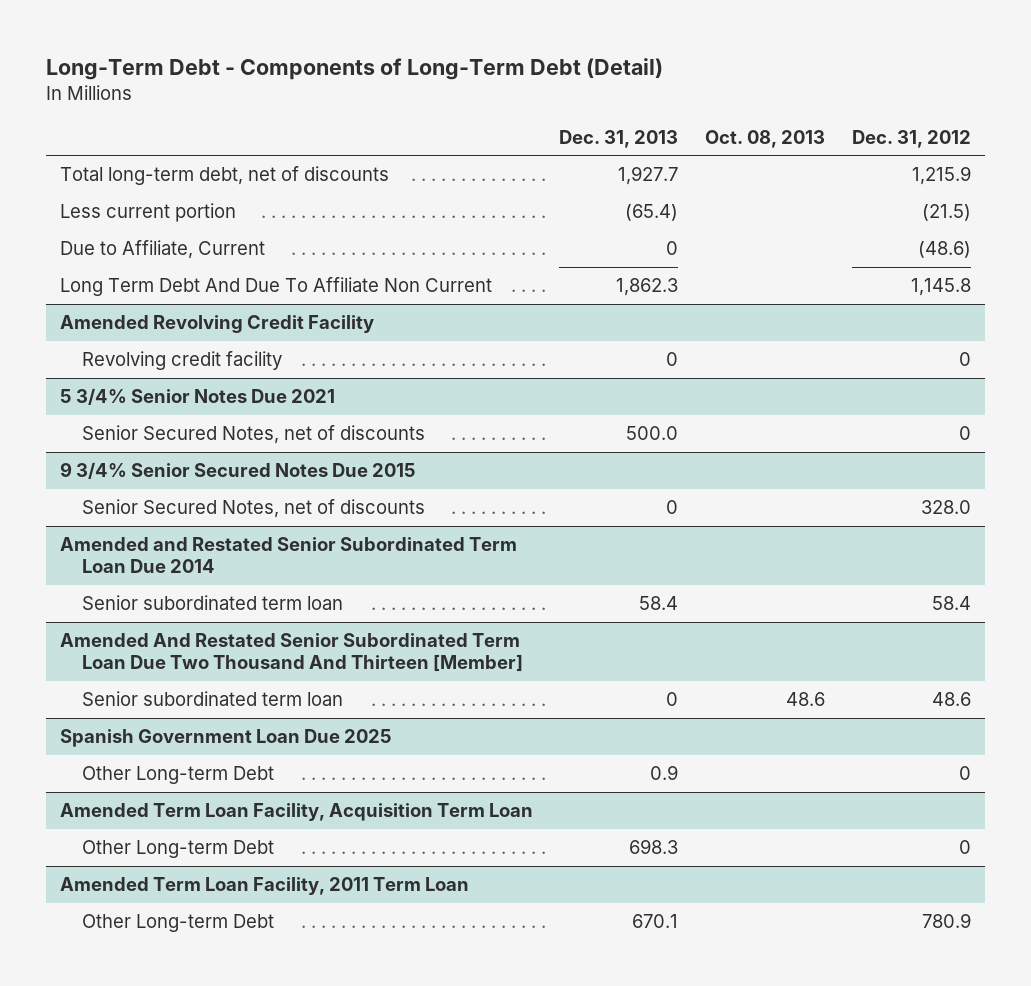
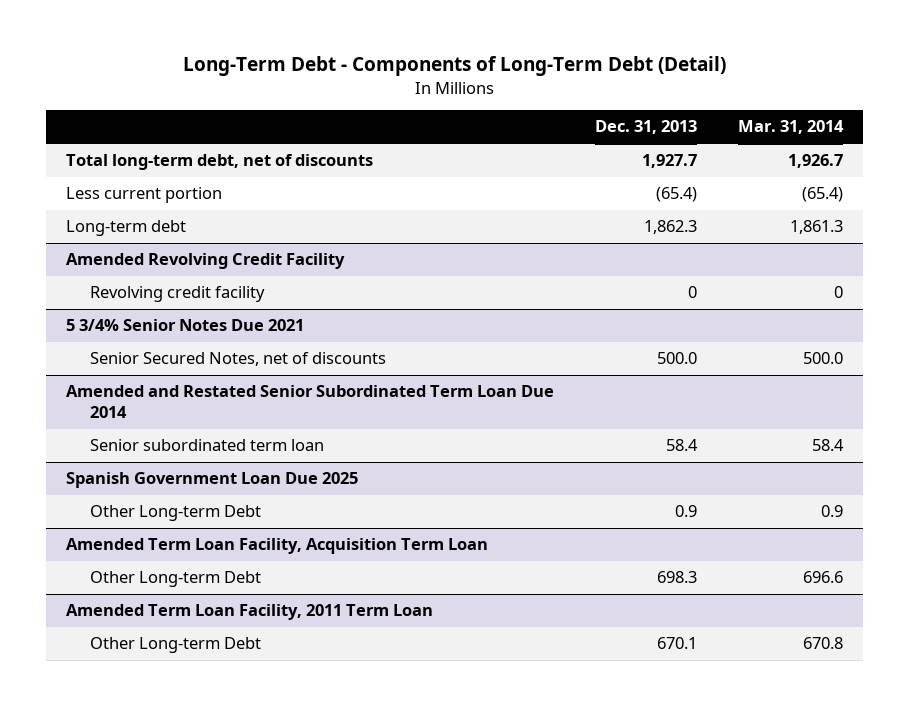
[705,129,826,148] Oct. 08, 2013 -> none
[852,129,972,148] Dec. 31, 2012 -> none
none -> [737,120,844,135] Mar. 31, 2014
[59,240,265,260] Due to Affiliate, Current -> none
[59,277,492,297] Long Term Debt And Due To Affiliate Non Current -> [66,220,187,237] Long-term debt
[59,462,416,480] 9 3/4% Senior Secured Notes Due 2015 -> none
[81,499,425,519] Senior Secured Notes, net of discounts -> none
[59,633,523,673] Amended And Restated Senior Subordinated Term Loan Due Two Thousand And Thirteen [Member] -> none
[81,691,343,707] Senior subordinated term loan -> none

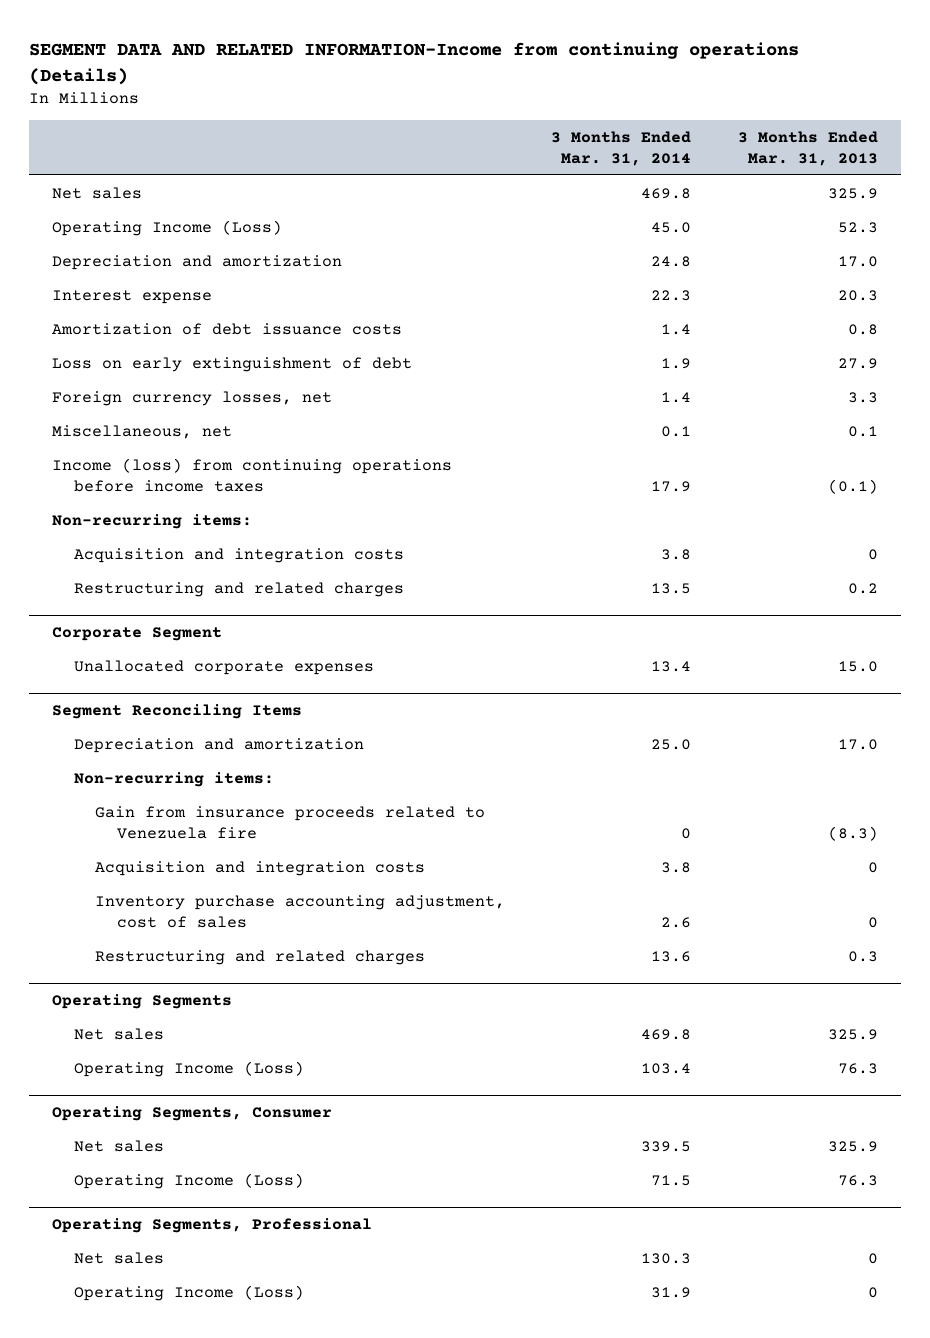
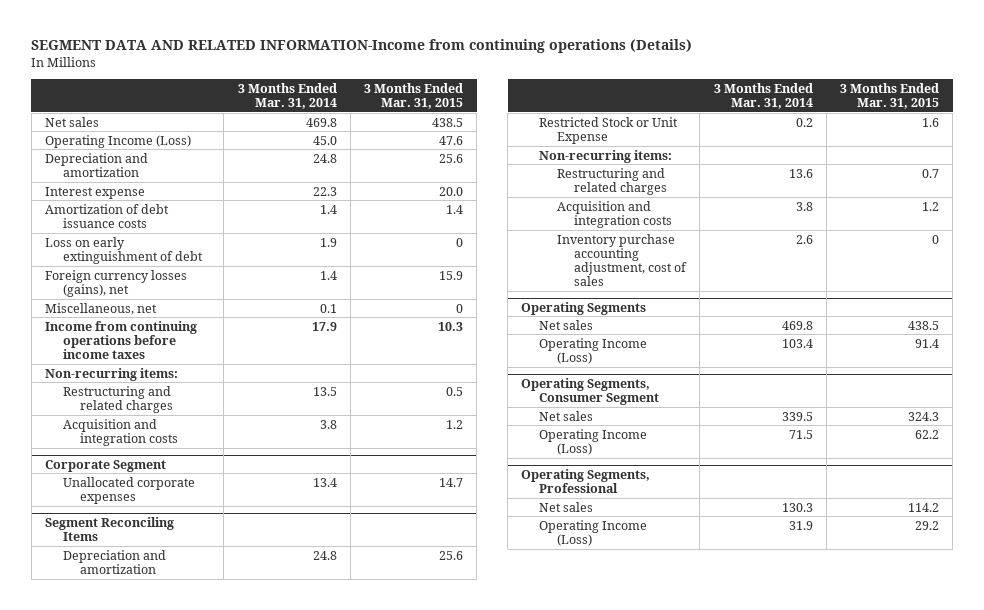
[737,130,878,167] 3 Months Ended Mar. 31, 2013 -> none
none -> [364,82,464,110] 3 Months Ended Mar. 31, 2015
[52,390,333,406] Foreign currency losses, net -> [45,269,188,297] Foreign currency losses (gains), net
[52,457,453,493] Income (loss) from continuing operations before income taxes -> [45,320,198,360] Income from continuing operations before income taxes
[73,547,404,563] Acquisition and integration costs -> [62,418,179,446] Acquisition and integration costs
[651,738,692,750] 25.0 -> [312,550,337,560] 24.8
none -> [538,116,678,144] Restricted Stock or Unit Expense
[95,805,486,840] Gain from insurance proceeds related to Venezuela fire -> none
[95,949,426,965] Restructuring and related charges -> [556,167,668,195] Restructuring and related charges
[52,1106,333,1122] Operating Segments, Consumer -> [521,377,659,405] Operating Segments, Consumer Segment

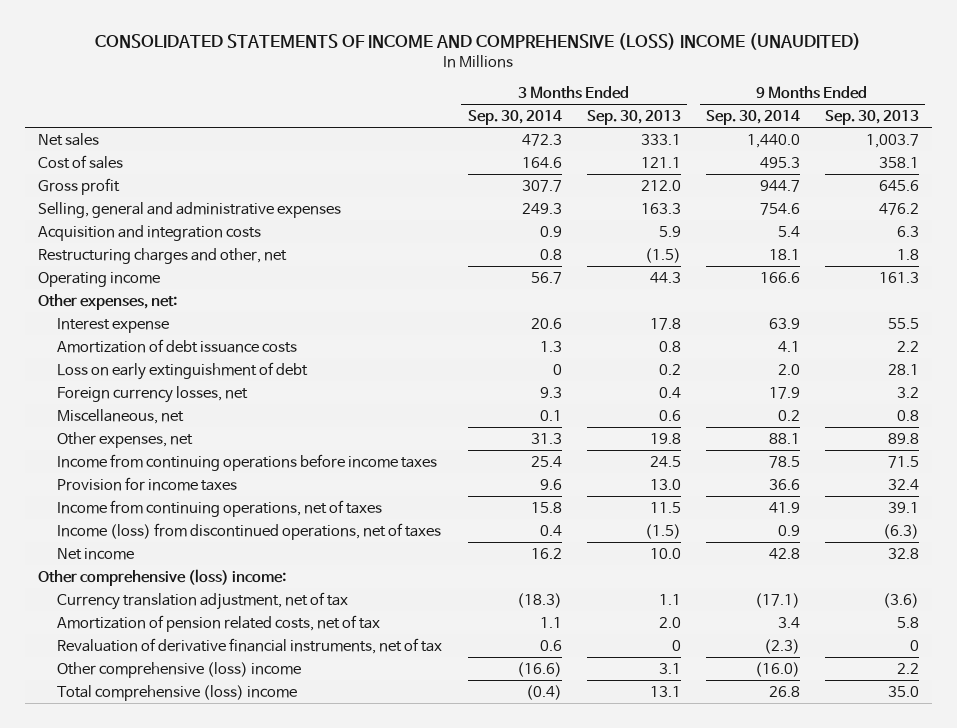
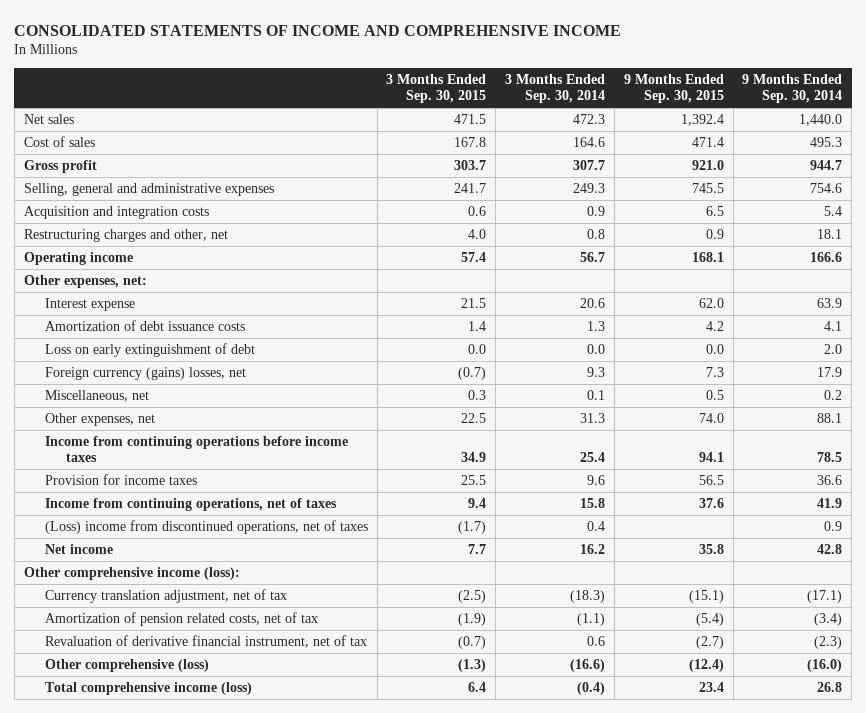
[95,33,862,51] CONSOLIDATED STATEMENTS OF INCOME AND COMPREHENSIVE (LOSS) INCOME (UNAUDITED) -> [14,24,622,36] CONSOLIDATED STATEMENTS OF INCOME AND COMPREHENSIVE INCOME
[586,109,681,125] Sep. 30, 2013 -> none
[825,109,920,125] Sep. 30, 2013 -> none
none -> [386,74,487,104] 3 Months Ended Sep. 30, 2015
none -> [623,74,724,104] 9 Months Ended Sep. 30, 2015
[552,363,562,375] 0 -> [587,344,606,355] 0.0
[57,385,249,403] Foreign currency losses, net -> [44,367,246,381] Foreign currency (gains) losses, net
[57,522,442,540] Income (loss) from discontinued operations, net of taxes -> [44,520,368,535] (Loss) income from discontinued operations, net of taxes
[37,568,286,586] Other comprehensive (loss) income: -> [23,567,240,581] Other comprehensive income (loss):
[539,616,562,628] 1.1 -> [577,613,606,627] (1.1)
[777,616,800,628] 3.4 -> [814,613,843,627] (3.4)
[57,637,443,654] Revaluation of derivative financial instruments, net of tax -> [44,635,367,649] Revaluation of derivative financial instrument, net of tax
[57,661,302,678] Other comprehensive (loss) income -> [44,659,209,673] Other comprehensive (loss)
[57,684,298,701] Total comprehensive (loss) income -> [44,682,252,696] Total comprehensive income (loss)

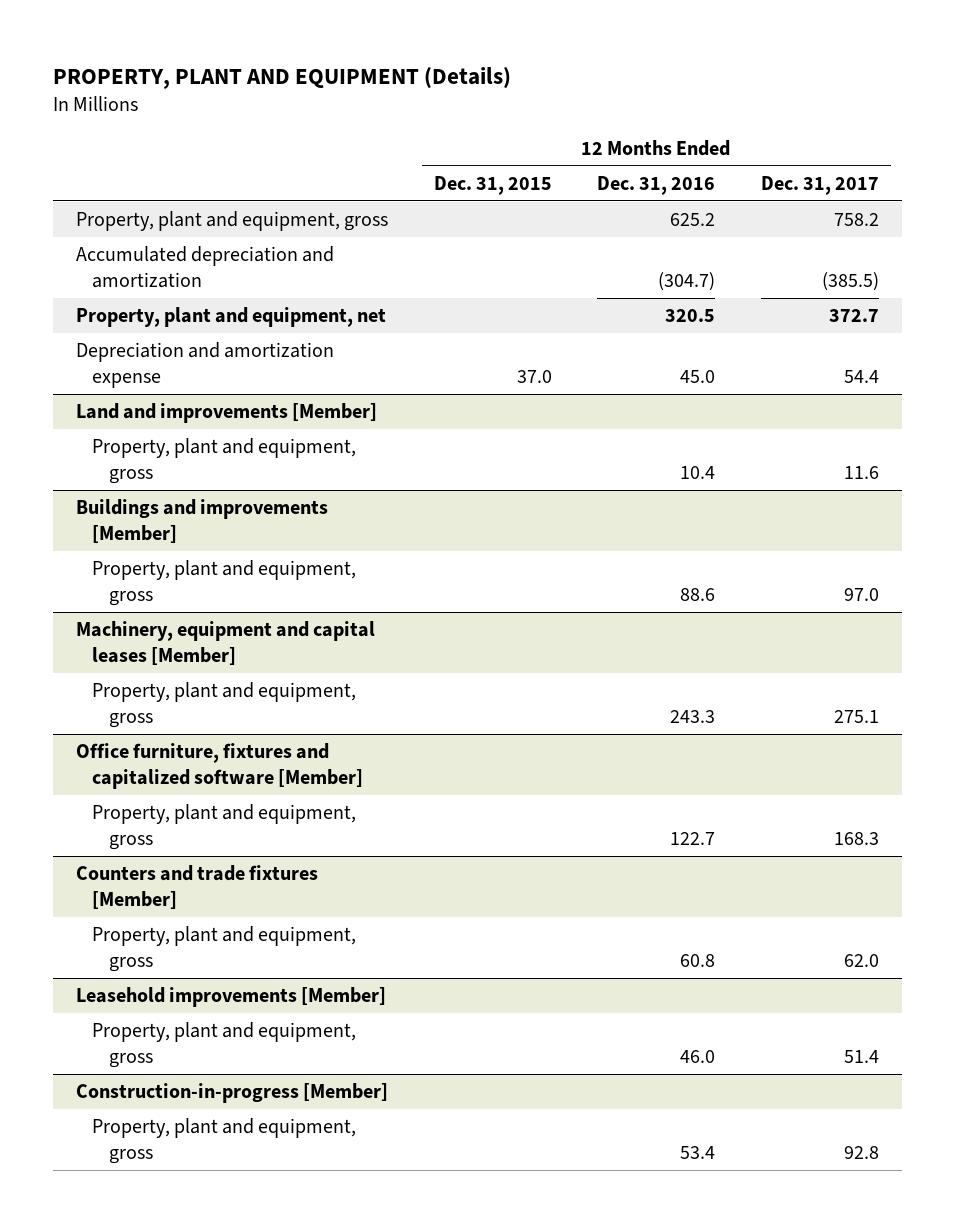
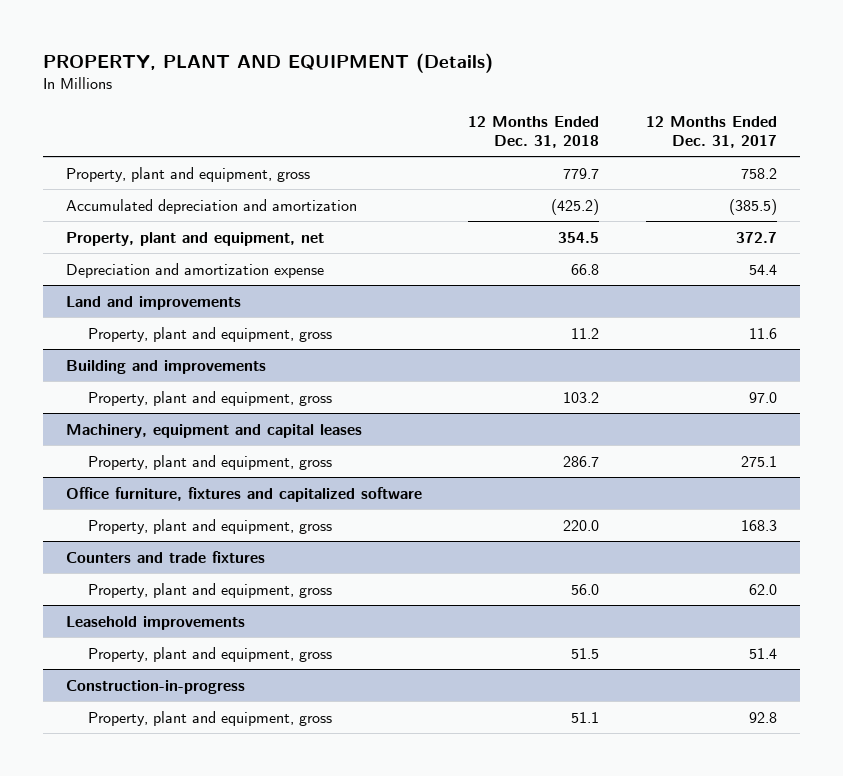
[433,175,552,195] Dec. 31, 2015 -> none
[597,175,716,195] Dec. 31, 2016 -> none
none -> [468,115,600,149] 12 Months Ended Dec. 31, 2018
[75,403,377,424] Land and improvements [Member] -> [66,295,242,310] Land and improvements
[75,499,328,543] Buildings and improvements [Member] -> [66,359,267,374] Building and improvements
[75,621,375,665] Machinery, equipment and capital leases [Member] -> [66,423,363,438] Machinery, equipment and capital leases
[75,743,364,789] Office furniture, fixtures and capitalized software [Member] -> [66,486,423,502] Office furniture, fixtures and capitalized software
[75,865,318,909] Counters and trade fixtures [Member] -> [66,550,266,563] Counters and trade fixtures
[75,987,386,1008] Leasehold improvements [Member] -> [66,615,246,630] Leasehold improvements
[75,1083,388,1104] Construction-in-progress [Member] -> [66,679,246,694] Construction-in-progress

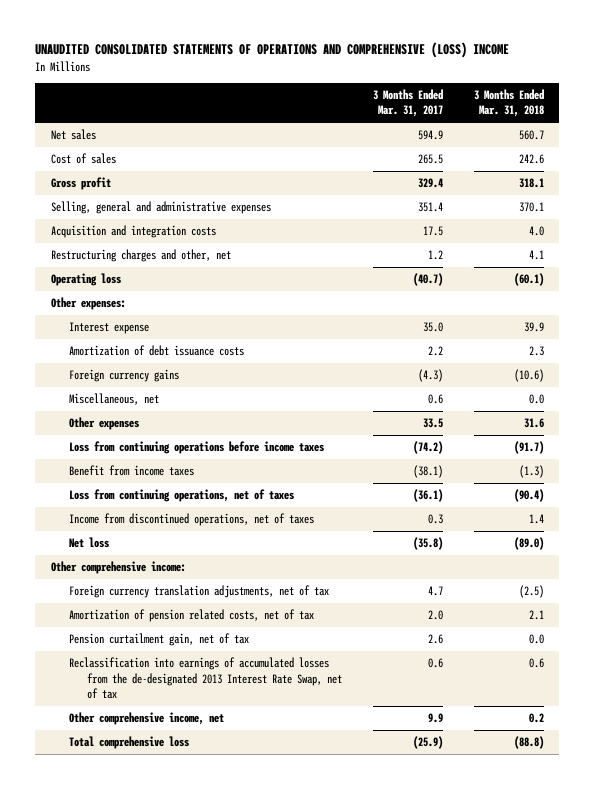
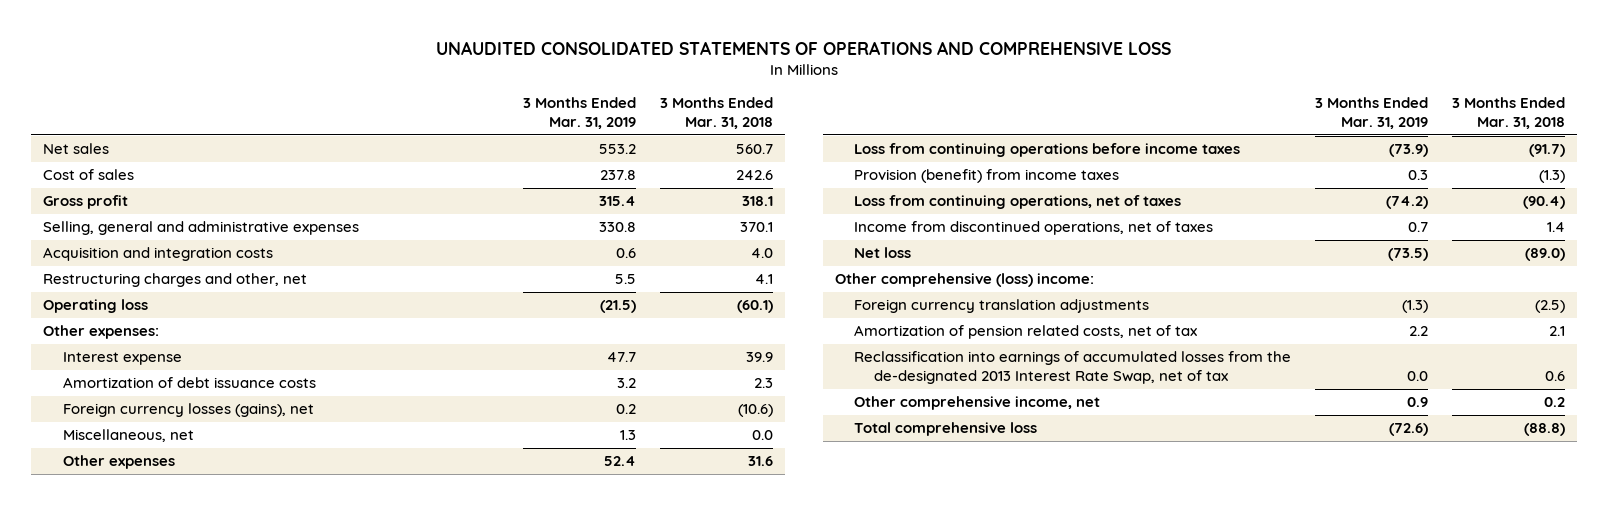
[35,42,510,59] UNAUDITED CONSOLIDATED STATEMENTS OF OPERATIONS AND COMPREHENSIVE (LOSS) INCOME -> [436,40,1172,55] UNAUDITED CONSOLIDATED STATEMENTS OF OPERATIONS AND COMPREHENSIVE LOSS
[372,89,443,118] 3 Months Ended Mar. 31, 2017 -> none
none -> [523,97,637,129] 3 Months Ended Mar. 31, 2019
[68,369,179,383] Foreign currency gains -> [62,403,314,418] Foreign currency losses (gains), net
[68,465,194,477] Benefit from income taxes -> [854,169,1120,184] Provision (benefit) from income taxes
[50,561,186,575] Other comprehensive income: -> [834,273,1094,288] Other comprehensive (loss) income:
[68,585,329,599] Foreign currency translation adjustments, net of tax -> [854,299,1150,314] Foreign currency translation adjustments
[68,633,249,647] Pension curtailment gain, net of tax -> none

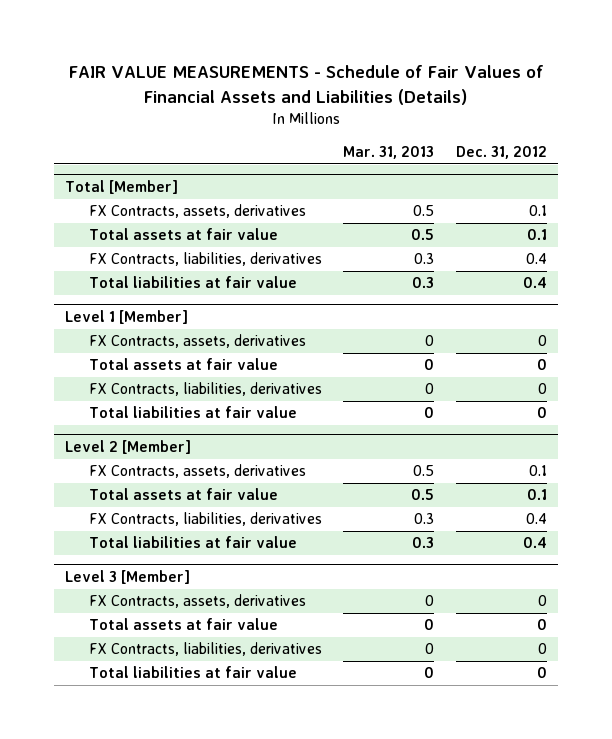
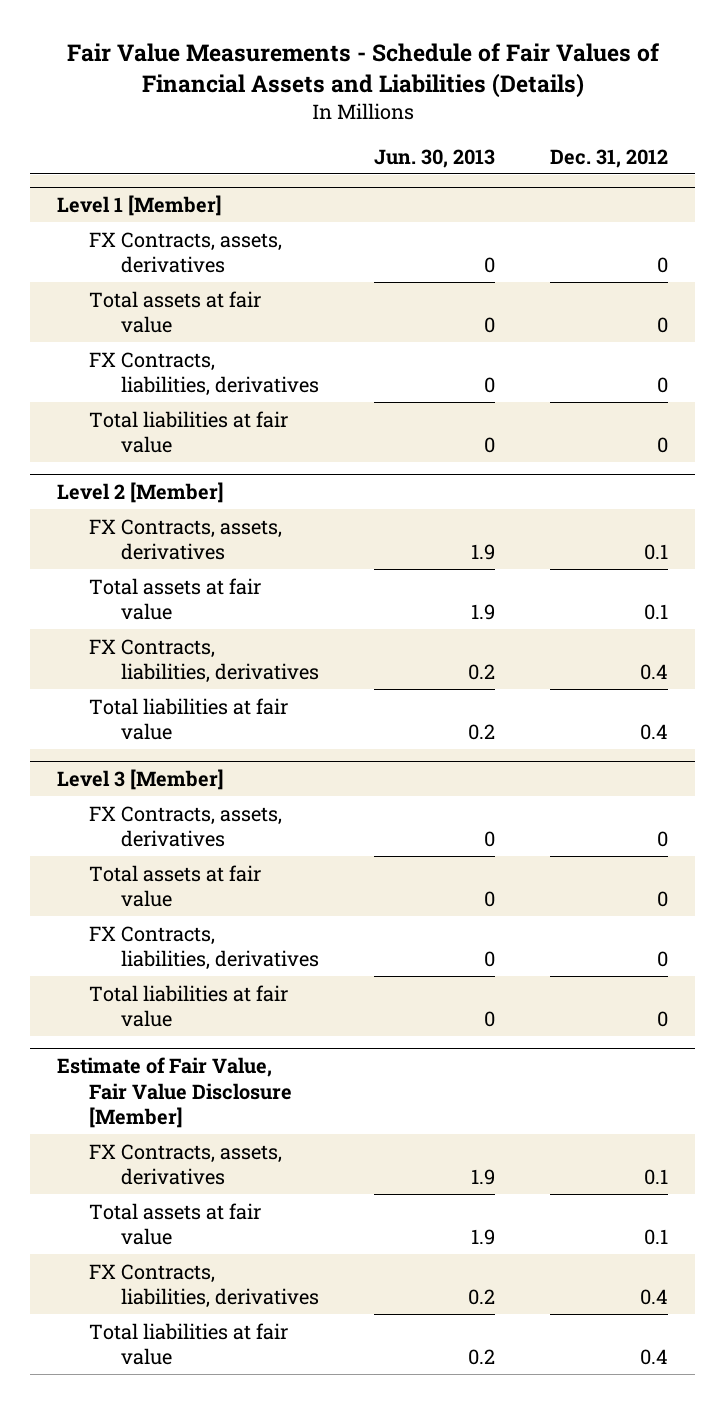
[68,65,544,105] FAIR VALUE MEASUREMENTS - Schedule of Fair Values of Financial Assets and Liabilities (Details) -> [66,42,660,99] Fair Value Measurements - Schedule of Fair Values of Financial Assets and Liabilities (Details)
[343,145,435,159] Mar. 31, 2013 -> none
none -> [373,148,495,168] Jun. 30, 2013
[64,180,178,195] Total [Member] -> none
[88,204,306,219] FX Contracts, assets, derivatives -> none
[88,228,278,241] Total assets at fair value -> none
[88,252,322,267] FX Contracts, liabilities, derivatives -> none
[88,276,297,289] Total liabilities at fair value -> none
none -> [57,1057,293,1128] Estimate of Fair Value, Fair Value Disclosure [Member]
none -> [89,1143,283,1185] FX Contracts, assets, derivatives
none -> [89,1202,262,1245] Total assets at fair value
none -> [89,1263,320,1308] FX Contracts, liabilities, derivatives
none -> [89,1322,289,1365] Total liabilities at fair value

